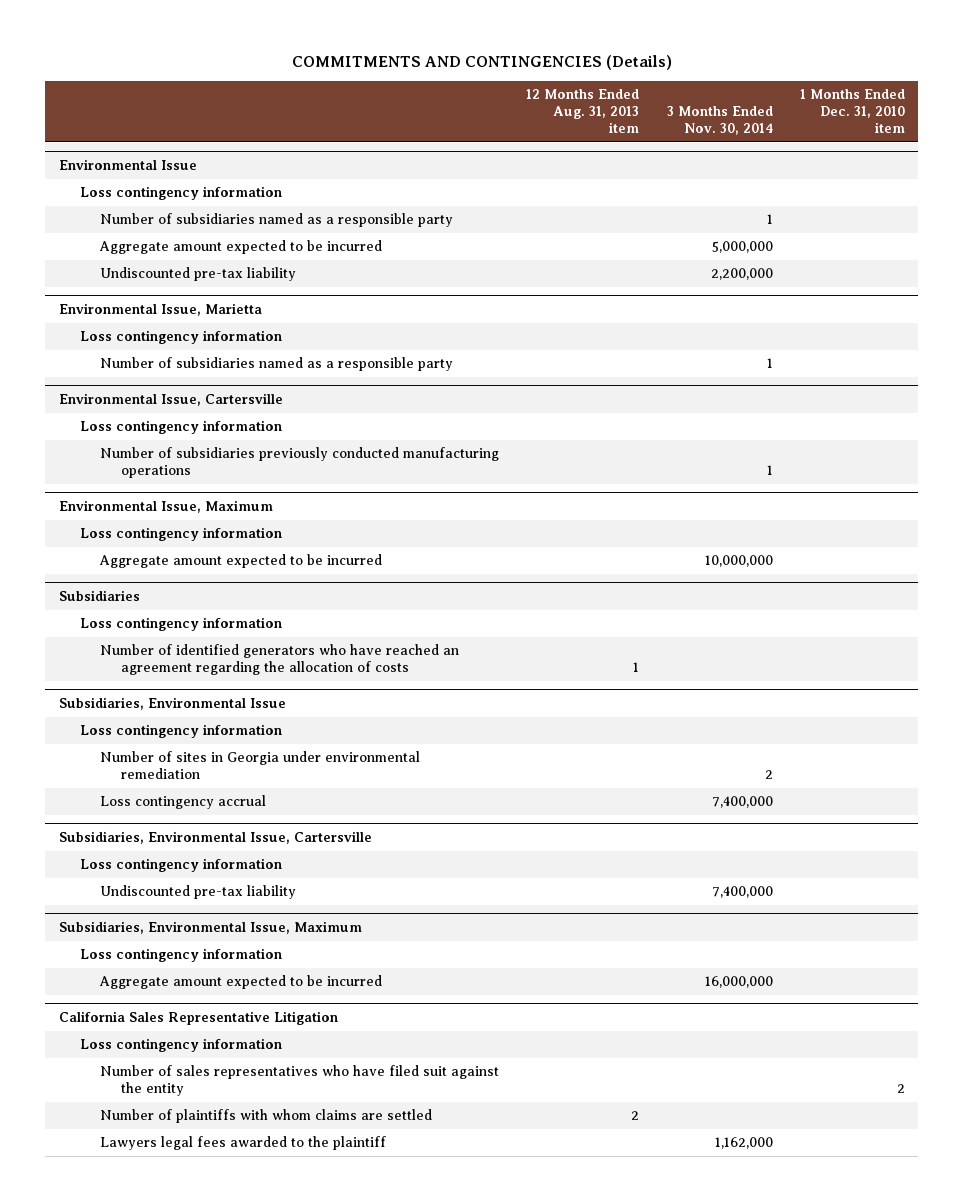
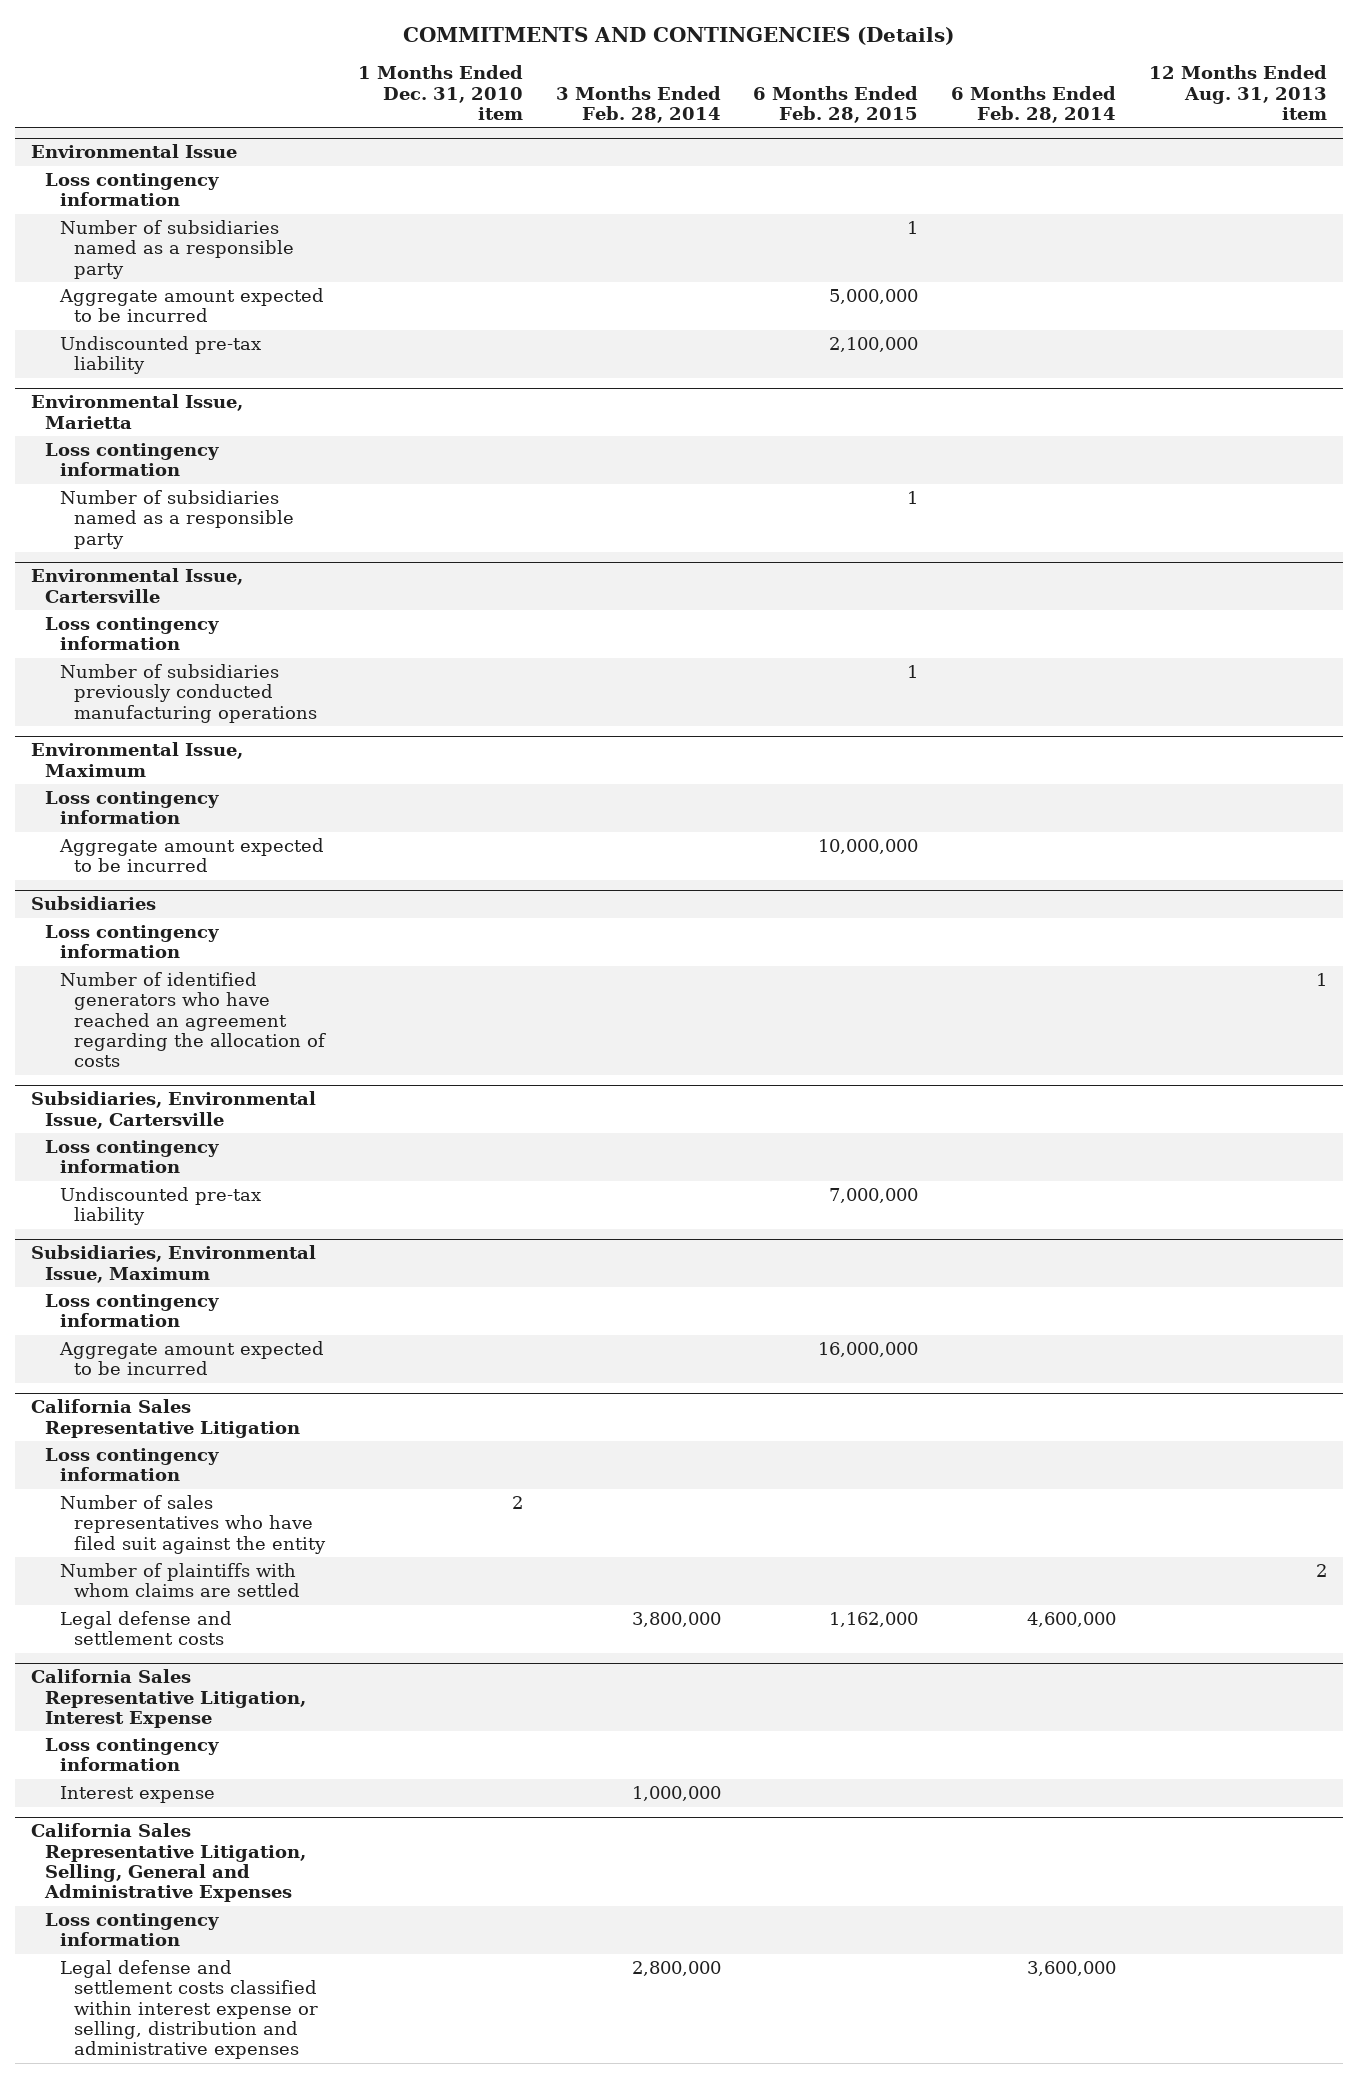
[666,106,773,136] 3 Months Ended Nov. 30, 2014 -> none
none -> [555,85,721,123] 3 Months Ended Feb. 28, 2014
none -> [753,85,919,123] 6 Months Ended Feb. 28, 2015
none -> [951,85,1117,123] 6 Months Ended Feb. 28, 2014
[59,696,287,710] Subsidiaries, Environmental Issue -> none
[79,724,282,739] Loss contingency information -> none
[100,751,421,780] Number of sites in Georgia under environmental remediation -> none
[100,795,267,810] Loss contingency accrual -> none
[100,1136,387,1151] Lawyers legal fees awarded to the plaintiff -> [59,1611,232,1646] Legal defense and settlement costs
none -> [31,1669,307,1728] California Sales Representative Litigation, Interest Expense
none -> [45,1738,220,1772] Loss contingency information
none -> [59,1786,215,1804] Interest expense
none -> [31,1823,307,1903] California Sales Representative Litigation, Selling, General and Administrative Expenses
none -> [45,1913,220,1947] Loss contingency information
none -> [59,1960,319,2060] Legal defense and settlement costs classified within interest expense or selling, distribution and administrative expenses

